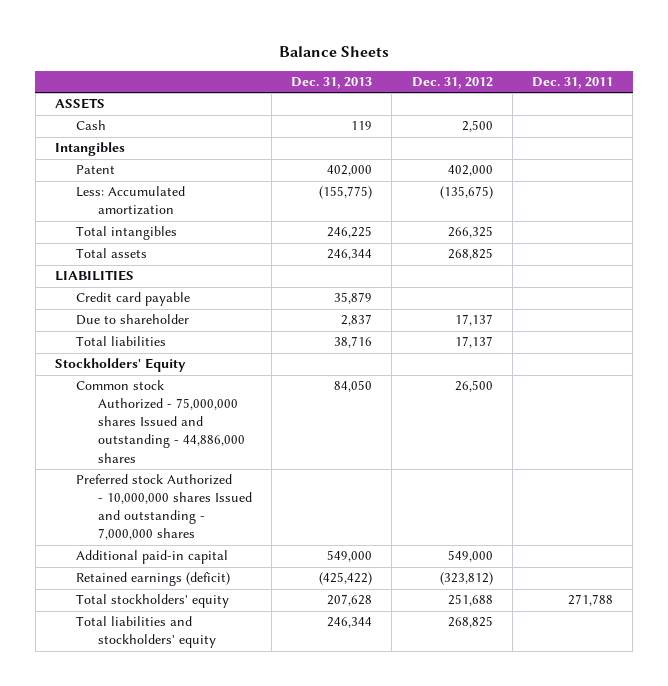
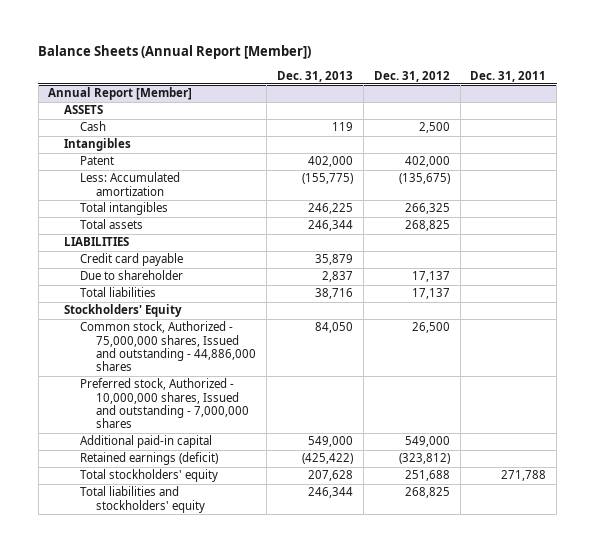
[278,45,389,57] Balance Sheets -> [38,44,312,59] Balance Sheets (Annual Report [Member])
none -> [48,87,193,101] Annual Report [Member]
[76,380,245,463] Common stock Authorized - 75,000,000 shares Issued and outstanding - 44,886,000 shares -> [80,321,257,372] Common stock, Authorized - 75,000,000 shares, Issued and outstanding - 44,886,000 shares
[76,474,252,541] Preferred stock Authorized - 10,000,000 shares Issued and outstanding - 7,000,000 shares -> [80,378,250,429] Preferred stock, Authorized - 10,000,000 shares, Issued and outstanding - 7,000,000 shares

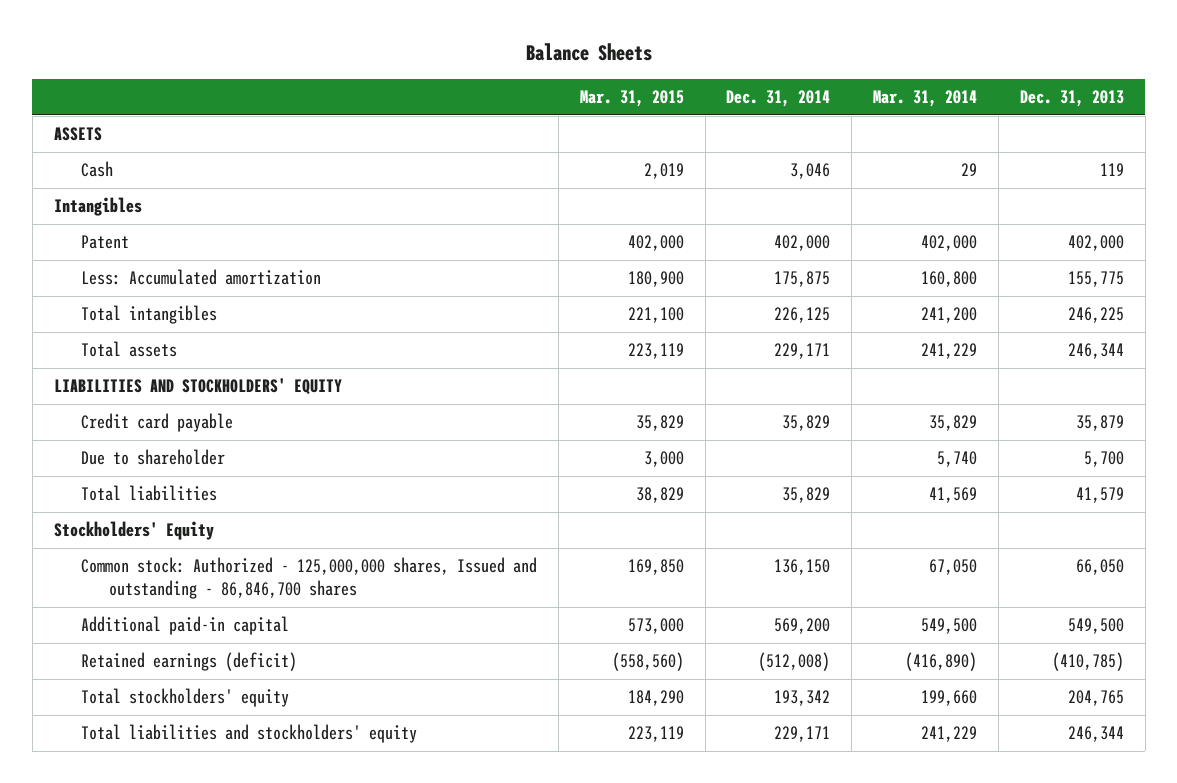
[38,44,312,59] Balance Sheets (Annual Report [Member]) -> [525,43,652,62] Balance Sheets
[373,70,450,82] Dec. 31, 2012 -> none
[470,70,547,82] Dec. 31, 2011 -> none
none -> [579,90,684,108] Mar. 31, 2015
none -> [726,90,831,108] Dec. 31, 2014
none -> [873,90,978,108] Mar. 31, 2014
[48,87,193,101] Annual Report [Member] -> none
[301,173,353,185] (155,775) -> [1067,271,1124,288] 155,775
[64,237,130,247] LIABILITIES -> none
none -> [53,378,342,396] LIABILITIES AND STOCKHOLDERS' EQUITY
[321,271,353,283] 2,837 -> [1083,451,1124,468] 5,700
[314,288,353,300] 38,716 -> [1075,487,1124,504] 41,579
[80,378,250,429] Preferred stock, Authorized - 10,000,000 shares, Issued and outstanding - 7,000,000 shares -> none
[80,321,257,372] Common stock, Authorized - 75,000,000 shares, Issued and outstanding - 44,886,000 shares -> [81,557,538,600] Common stock: Authorized - 125,000,000 shares, Issued and outstanding - 86,846,700 shares
[314,322,353,334] 84,050 -> [1075,559,1124,576] 66,050
[307,436,353,448] 549,000 -> [1067,618,1124,635] 549,500
[301,453,353,465] (425,422) -> [1051,652,1124,672] (410,785)
[307,470,353,482] 207,628 -> [1067,690,1124,707] 204,765

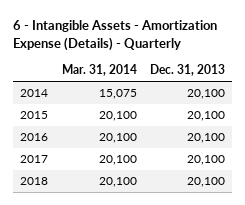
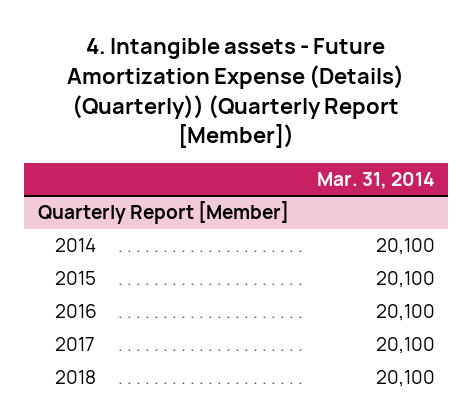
[12,20,217,51] 6 - Intangible Assets - Amortization Expense (Details) - Quarterly -> [67,38,405,149] 4. Intangible assets - Future Amortization Expense (Details) (Quarterly)) (Quarterly Report [Member])
[150,64,226,77] Dec. 31, 2013 -> none
none -> [38,201,290,225] Quarterly Report [Member]
[98,89,137,100] 15,075 -> [375,238,435,256] 20,100

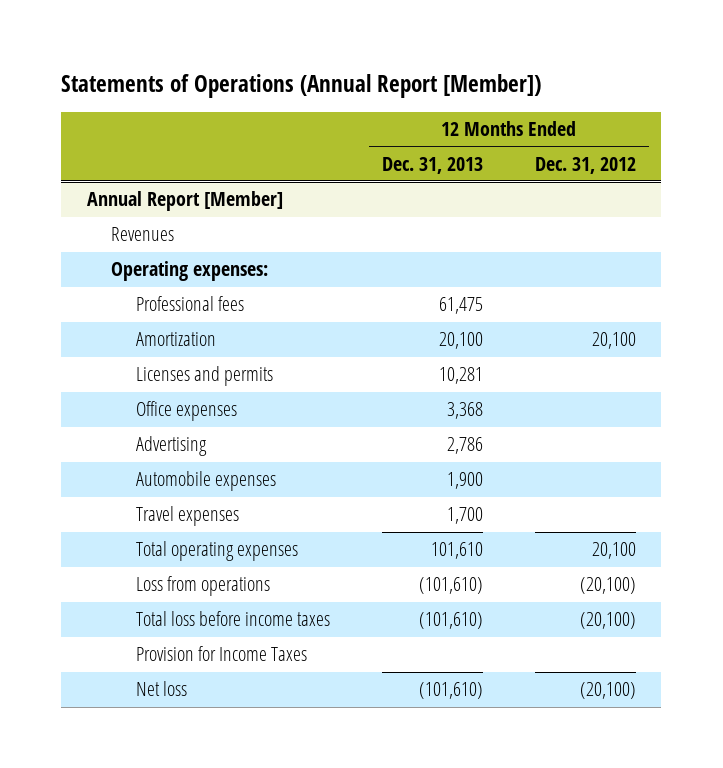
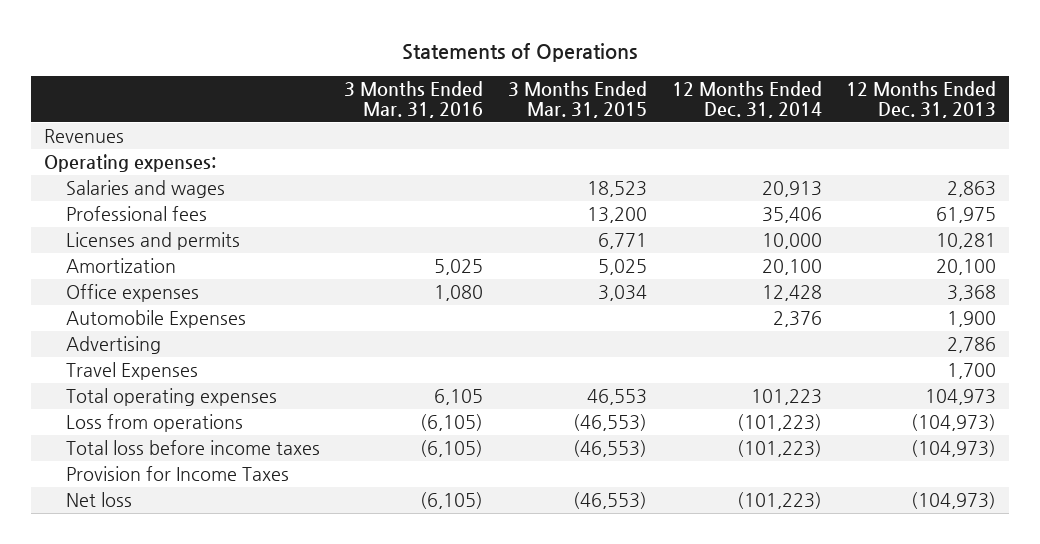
[61,73,542,98] Statements of Operations (Annual Report [Member]) -> [402,43,638,63] Statements of Operations
[534,156,636,174] Dec. 31, 2012 -> none
none -> [344,80,484,119] 3 Months Ended Mar. 31, 2016
none -> [507,80,647,119] 3 Months Ended Mar. 31, 2015
none -> [671,80,822,119] 12 Months Ended Dec. 31, 2014
[87,191,284,212] Annual Report [Member] -> none
[135,332,216,347] Amortization -> none
none -> [65,180,225,199] Salaries and wages
[438,297,483,315] 61,475 -> [936,207,997,224] 61,975
none -> [65,258,176,274] Amortization
none -> [65,310,246,329] Automobile Expenses
[135,471,276,492] Automobile expenses -> none
[135,506,239,527] Travel expenses -> [65,362,198,381] Travel Expenses
[430,542,483,560] 101,610 -> [925,389,997,406] 104,973
[418,577,483,595] (101,610) -> [911,414,997,432] (104,973)
[418,612,483,630] (101,610) -> [911,440,997,458] (104,973)
[418,682,483,700] (101,610) -> [911,492,997,510] (104,973)

